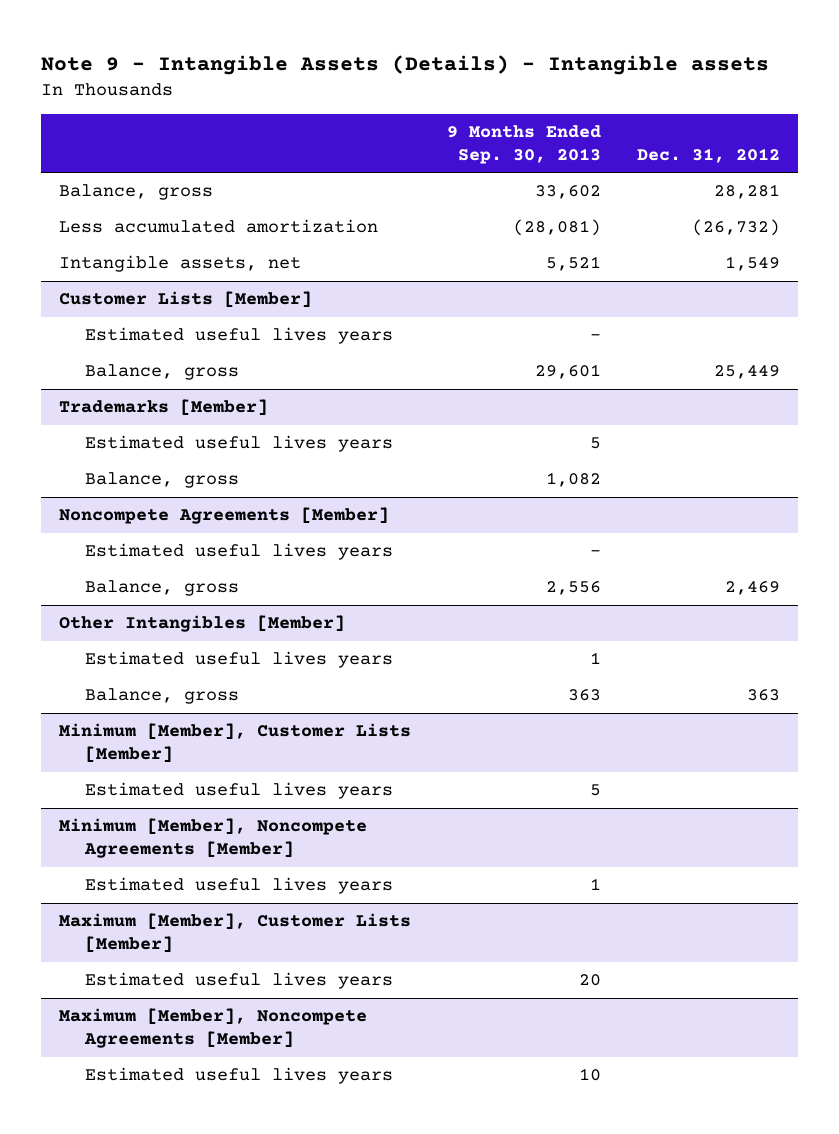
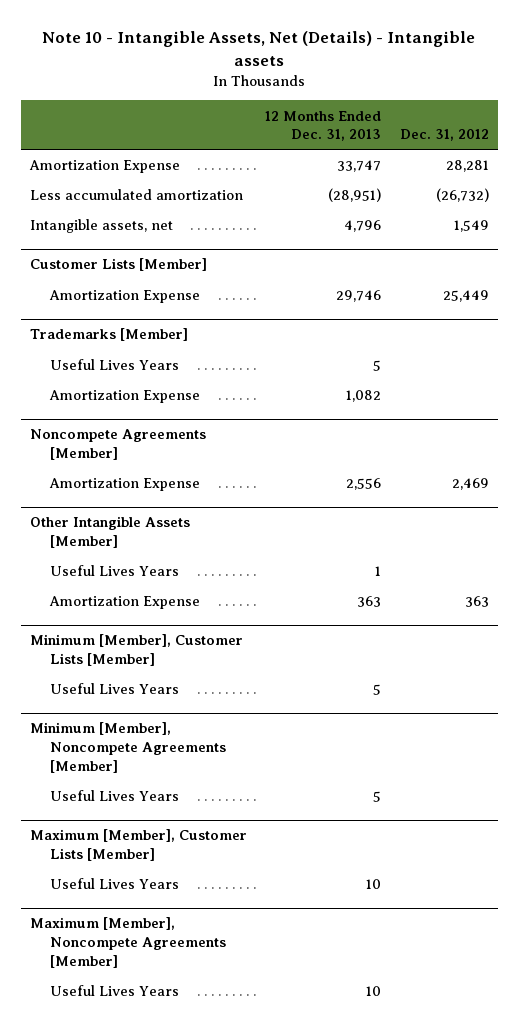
[40,54,769,75] Note 9 - Intangible Assets (Details) - Intangible assets -> [42,31,476,67] Note 10 - Intangible Assets, Net (Details) - Intangible assets
[446,124,601,164] 9 Months Ended Sep. 30, 2013 -> none
none -> [265,110,382,142] 12 Months Ended Dec. 31, 2013
[58,184,213,201] Balance, gross -> [28,160,180,174] Amortization Expense
[84,327,393,345] Estimated useful lives years -> none
[84,364,239,381] Balance, gross -> [48,290,200,304] Amortization Expense
[84,435,393,453] Estimated useful lives years -> [49,359,179,371] Useful Lives Years
[84,472,239,489] Balance, gross -> [48,390,200,404] Amortization Expense
[84,543,393,561] Estimated useful lives years -> none
[58,615,345,633] Other Intangibles [Member] -> none
[84,651,393,669] Estimated useful lives years -> none
[84,688,239,705] Balance, gross -> none
[84,580,239,597] Balance, gross -> [48,478,200,492] Amortization Expense
none -> [29,516,190,549] Other Intangible Assets [Member]
none -> [49,565,179,577] Useful Lives Years
none -> [48,596,200,610] Amortization Expense
[84,782,393,800] Estimated useful lives years -> [49,683,179,695] Useful Lives Years
[84,877,393,895] Estimated useful lives years -> [49,790,179,802] Useful Lives Years
[84,972,393,990] Estimated useful lives years -> [49,878,179,890] Useful Lives Years
[84,1067,393,1085] Estimated useful lives years -> [49,985,179,997] Useful Lives Years

